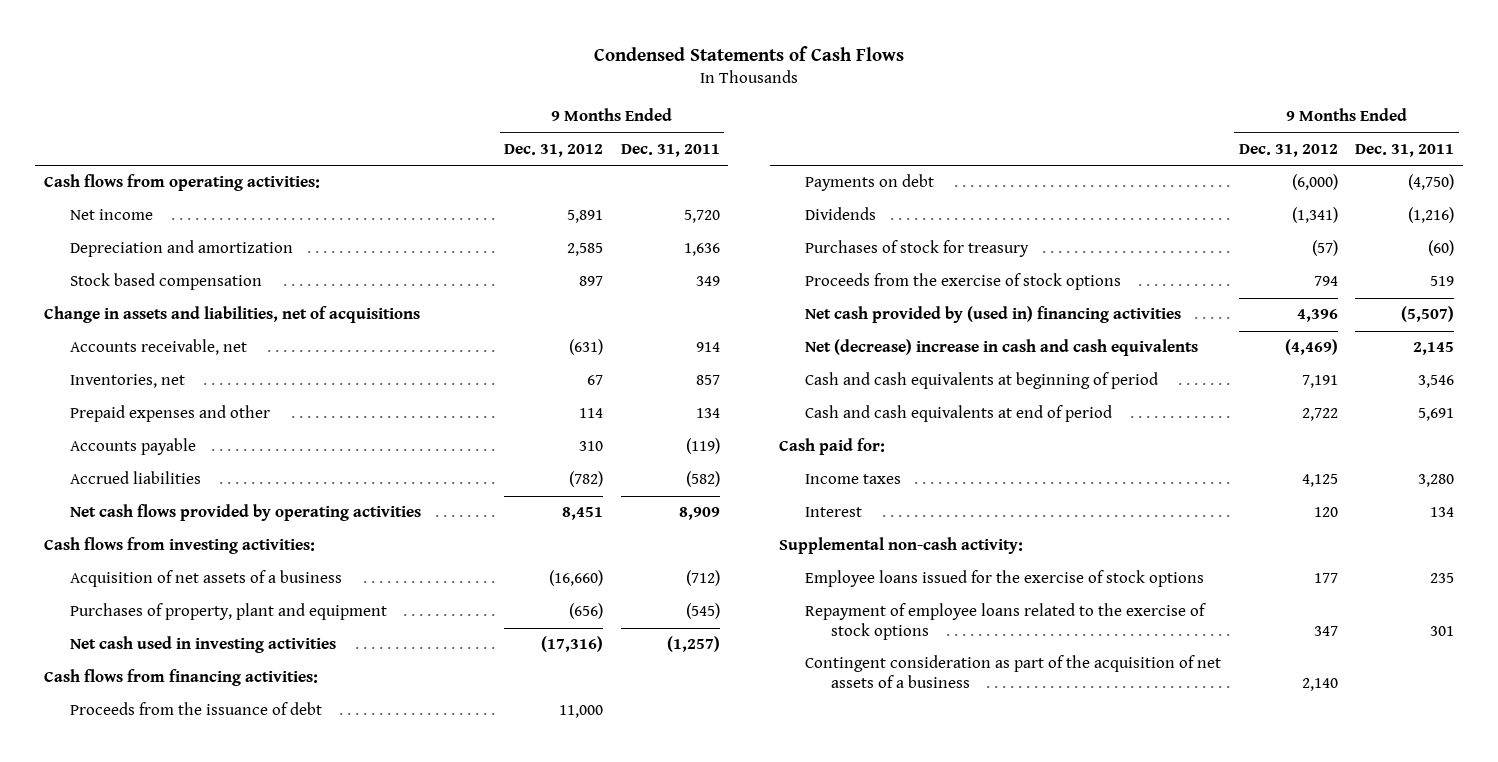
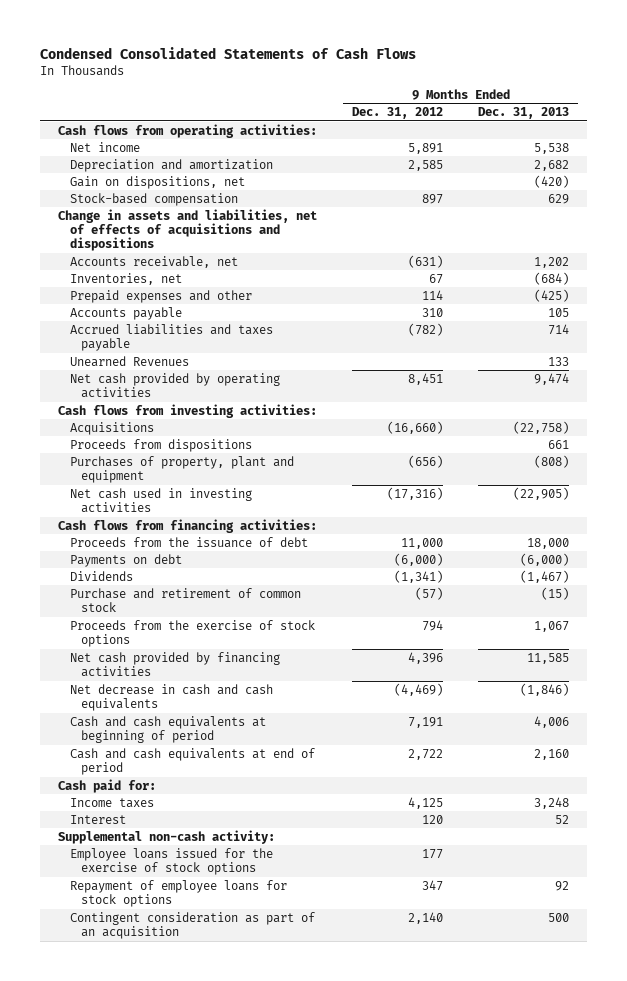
[594,45,905,61] Condensed Statements of Cash Flows -> [40,46,417,59] Condensed Consolidated Statements of Cash Flows
[620,144,720,158] Dec. 31, 2011 -> none
none -> [478,107,570,120] Dec. 31, 2013
none -> [69,175,245,189] Gain on dispositions, net
[70,273,263,291] Stock based compensation -> [69,192,238,206] Stock-based compensation
[44,306,421,324] Change in assets and liabilities, net of acquisitions -> [58,208,318,252] Change in assets and liabilities, net of effects of acquisitions and dispositions
[70,471,202,485] Accrued liabilities -> [69,323,273,352] Accrued liabilities and taxes payable
none -> [69,355,189,367] Unearned Revenues
[70,504,422,522] Net cash flows provided by operating activities -> [69,372,280,399] Net cash provided by operating activities
[70,570,343,588] Acquisition of net assets of a business -> [69,421,154,435] Acquisitions
none -> [69,438,252,452] Proceeds from dispositions
[805,240,1030,258] Purchases of stock for treasury -> [69,587,301,613] Purchase and retirement of common stock
[805,306,1182,324] Net cash provided by (used in) financing activities -> [69,651,280,678] Net cash provided by financing activities
[805,339,1199,357] Net (decrease) increase in cash and cash equivalents -> [69,683,273,712] Net decrease in cash and cash equivalents
[805,603,1207,641] Repayment of employee loans related to the exercise of stock options -> [69,879,287,908] Repayment of employee loans for stock options
[805,655,1222,689] Contingent consideration as part of the acquisition of net assets of a business -> [69,911,315,940] Contingent consideration as part of an acquisition

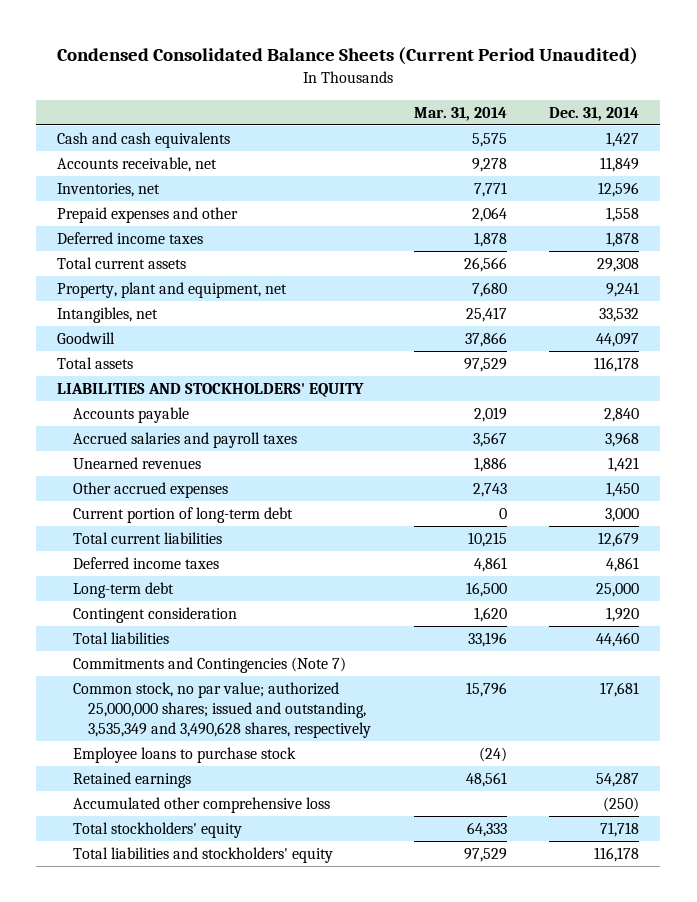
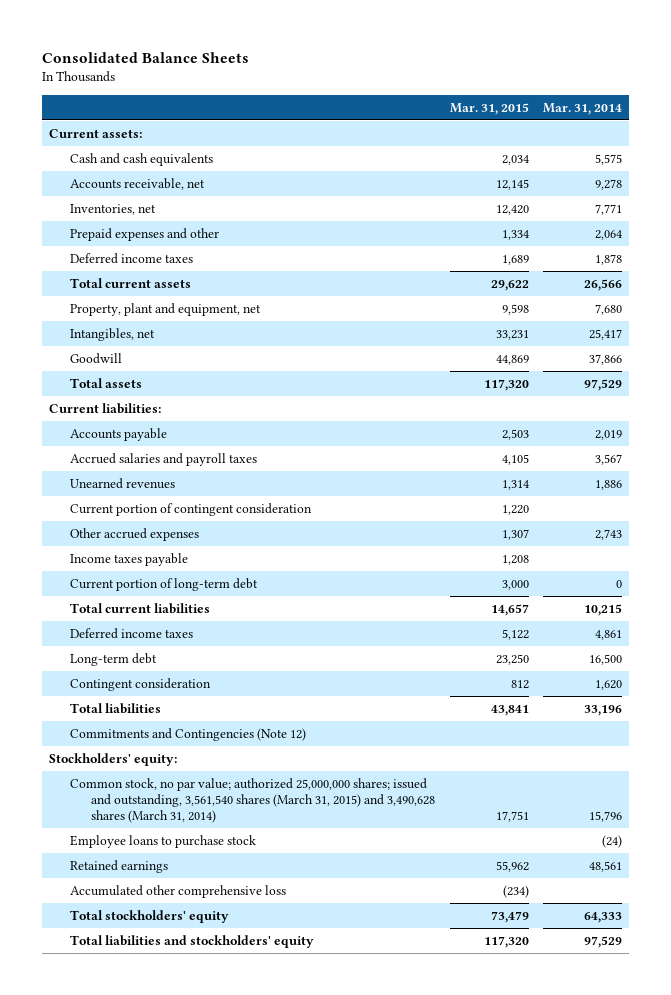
[57,47,639,66] Condensed Consolidated Balance Sheets (Current Period Unaudited) -> [41,51,249,63] Consolidated Balance Sheets
[549,106,640,121] Dec. 31, 2014 -> none
none -> [449,102,529,115] Mar. 31, 2015
none -> [48,128,142,138] Current assets:
[57,383,365,398] LIABILITIES AND STOCKHOLDERS' EQUITY -> none
none -> [48,402,161,414] Current liabilities:
none -> [69,502,312,516] Current portion of contingent consideration
none -> [69,552,188,566] Income taxes payable
[72,657,346,674] Commitments and Contingencies (Note 7) -> [69,727,306,741] Commitments and Contingencies (Note 12)
none -> [48,752,177,766] Stockholders' equity:
[72,682,372,739] Common stock, no par value; authorized 25,000,000 shares; issued and outstanding, 3,535,349 and 3,490,628 shares, respectively -> [69,777,436,824] Common stock, no par value; authorized 25,000,000 shares; issued and outstanding, 3,561,540 shares (March 31, 2015) and 3,490,628 shares (March 31, 2014)

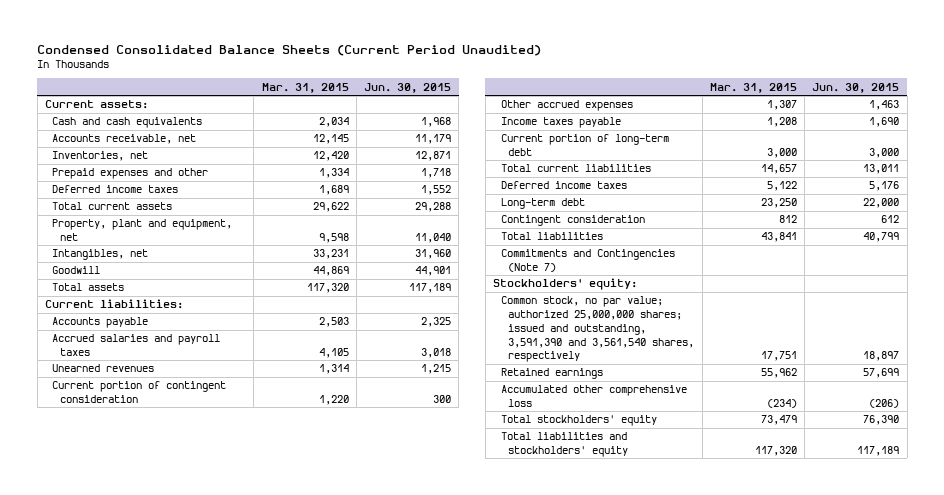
[41,51,249,63] Consolidated Balance Sheets -> [37,44,542,56] Condensed Consolidated Balance Sheets (Current Period Unaudited)
[543,102,623,115] Mar. 31, 2014 -> none
none -> [364,82,452,93] Jun. 30, 2015
[69,727,306,741] Commitments and Contingencies (Note 12) -> [500,249,675,273] Commitments and Contingencies (Note 7)
[69,834,256,848] Employee loans to purchase stock -> none
[69,777,436,824] Common stock, no par value; authorized 25,000,000 shares; issued and outstanding, 3,561,540 shares (March 31, 2015) and 3,490,628 shares (March 31, 2014) -> [500,296,695,363] Common stock, no par value; authorized 25,000,000 shares; issued and outstanding, 3,591,390 and 3,561,540 shares, respectively

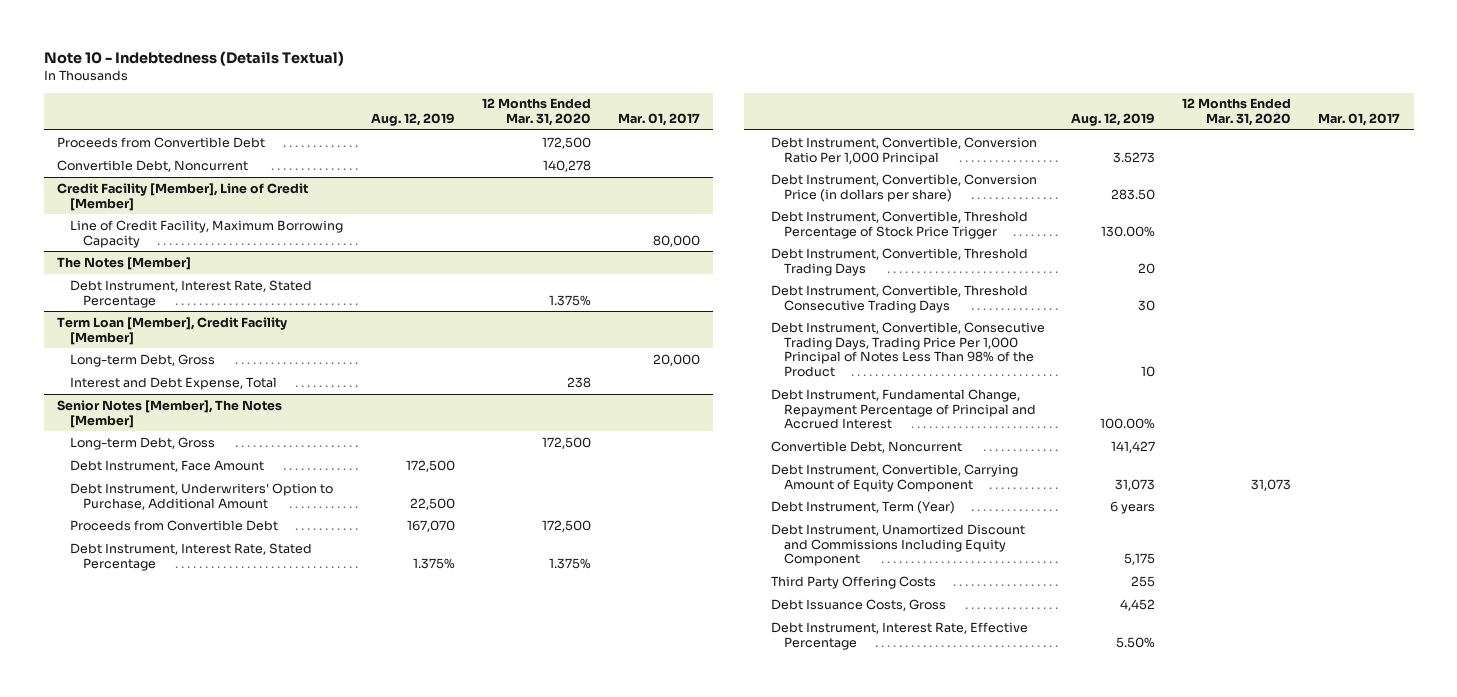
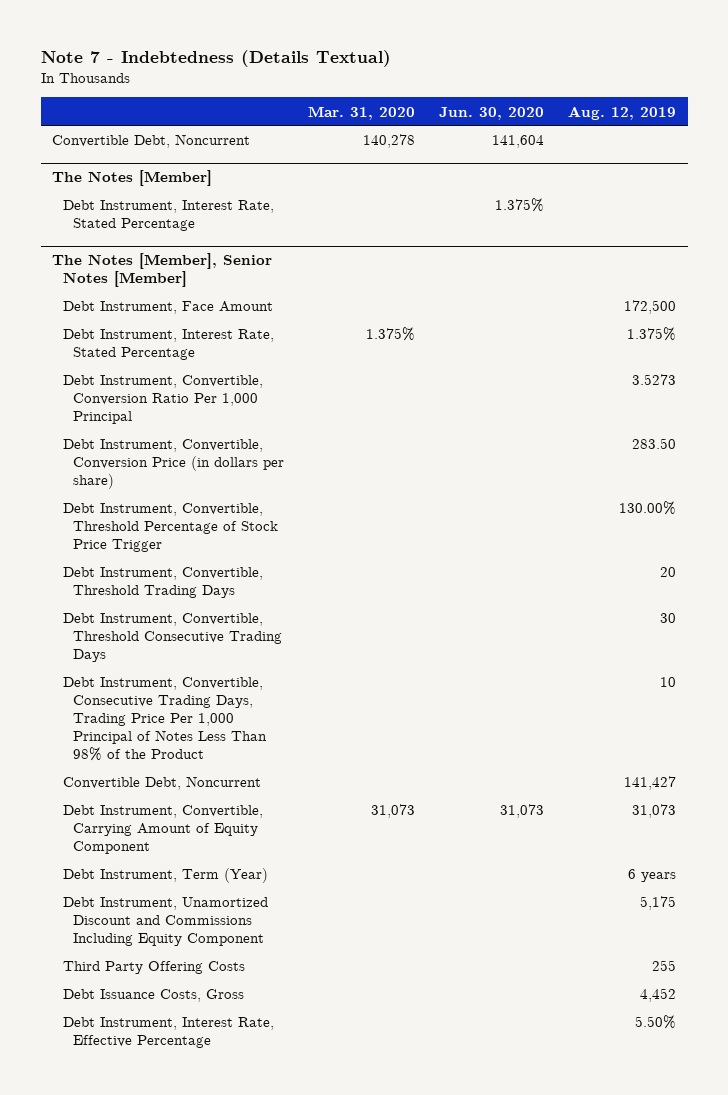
[43,51,344,67] Note 10 - Indebtedness (Details Textual) -> [40,50,391,68] Note 7 - Indebtedness (Details Textual)
[481,98,591,127] 12 Months Ended Mar. 31, 2020 -> none
[617,113,700,127] Mar. 01, 2017 -> none
none -> [307,105,415,120] Mar. 31, 2020
none -> [438,106,544,120] Jun. 30, 2020
[57,136,266,148] Proceeds from Convertible Debt -> none
[57,182,309,211] Credit Facility [Member], Line of Credit [Member] -> none
[70,219,344,248] Line of Credit Facility, Maximum Borrowing Capacity -> none
[57,316,288,345] Term Loan [Member], Credit Facility [Member] -> none
[70,353,216,367] Long-term Debt, Gross -> none
[70,376,278,390] Interest and Debt Expense, Total -> none
[70,436,216,450] Long-term Debt, Gross -> none
[57,399,283,428] Senior Notes [Member], The Notes [Member] -> [52,253,273,288] The Notes [Member], Senior Notes [Member]
[70,482,334,510] Debt Instrument, Underwriters' Option to Purchase, Additional Amount -> none
[70,519,279,531] Proceeds from Convertible Debt -> none
[770,388,1036,430] Debt Instrument, Fundamental Change, Repayment Percentage of Principal and Accrued Interest -> none

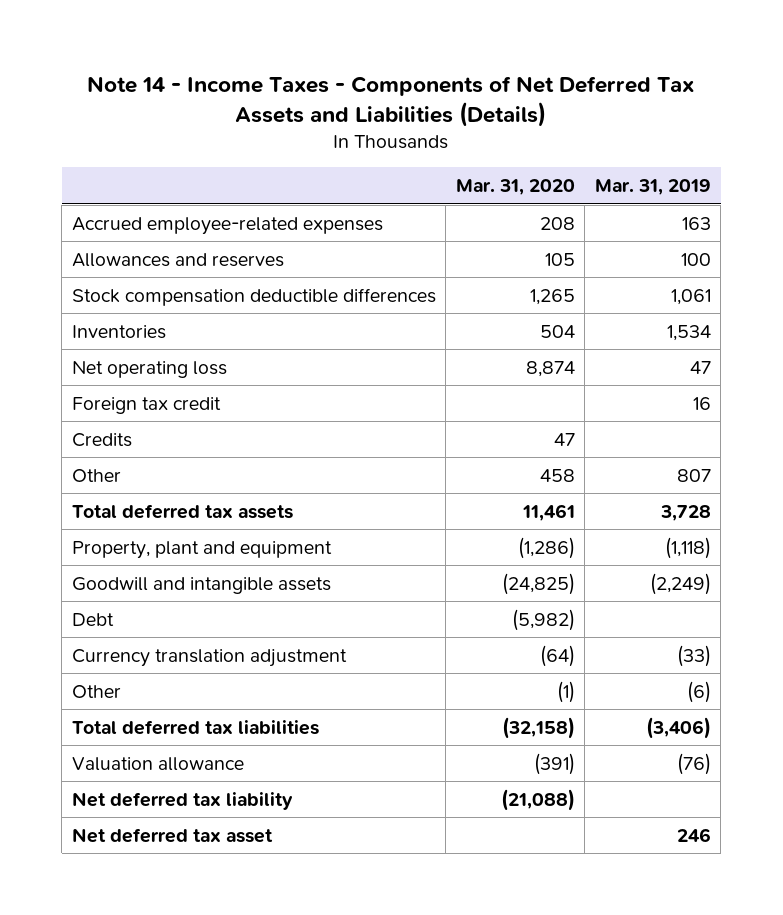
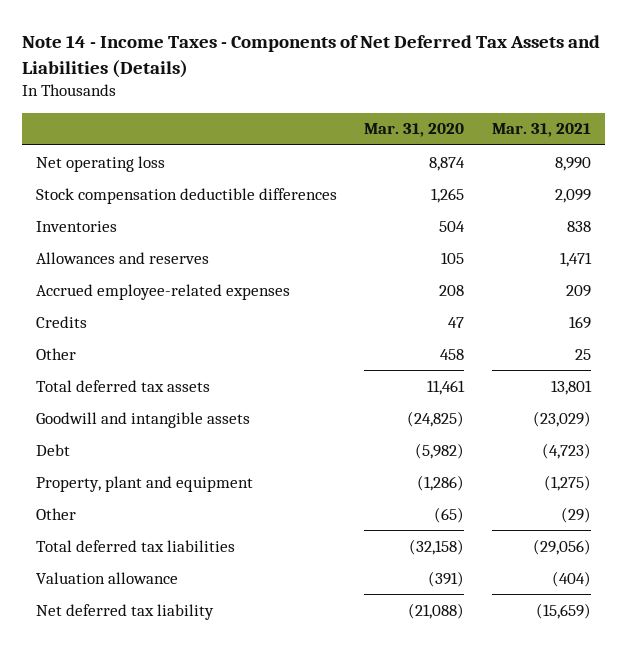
[594,179,711,196] Mar. 31, 2019 -> none
none -> [492,123,592,138] Mar. 31, 2021
[71,360,227,378] Net operating loss -> [35,155,165,172] Net operating loss
[71,396,221,414] Foreign tax credit -> none
[71,252,284,267] Allowances and reserves -> [35,251,209,264] Allowances and reserves
[71,216,383,235] Accrued employee-related expenses -> [35,283,290,300] Accrued employee-related expenses
[71,648,347,667] Currency translation adjustment -> none
[71,540,332,559] Property, plant and equipment -> [35,475,253,492] Property, plant and equipment
[556,680,575,703] (1) -> [434,506,465,523] (65)
[71,827,273,843] Net deferred tax asset -> none

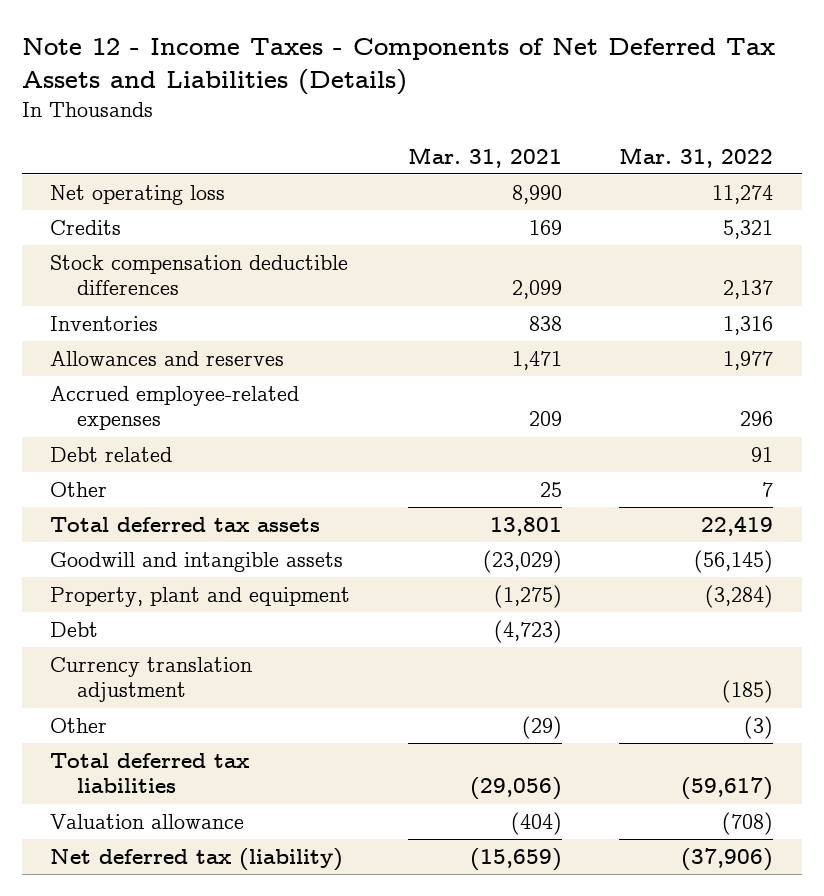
[21,34,600,78] Note 14 - Income Taxes - Components of Net Deferred Tax Assets and Liabilities (Details) -> [21,37,775,96] Note 12 - Income Taxes - Components of Net Deferred Tax Assets and Liabilities (Details)
[364,123,465,138] Mar. 31, 2020 -> none
none -> [619,146,774,168] Mar. 31, 2022
[35,315,87,328] Credits -> [50,220,122,236] Credits
none -> [50,447,173,463] Debt related
[35,443,70,456] Debt -> [50,622,99,638] Debt
none -> [50,657,253,703] Currency translation adjustment
[35,603,214,620] Net deferred tax liability -> [50,848,344,872] Net deferred tax (liability)

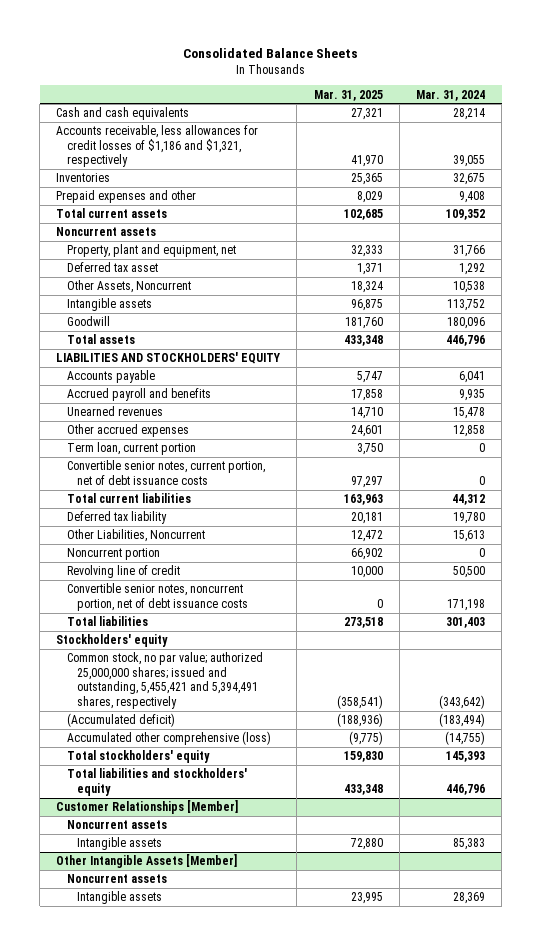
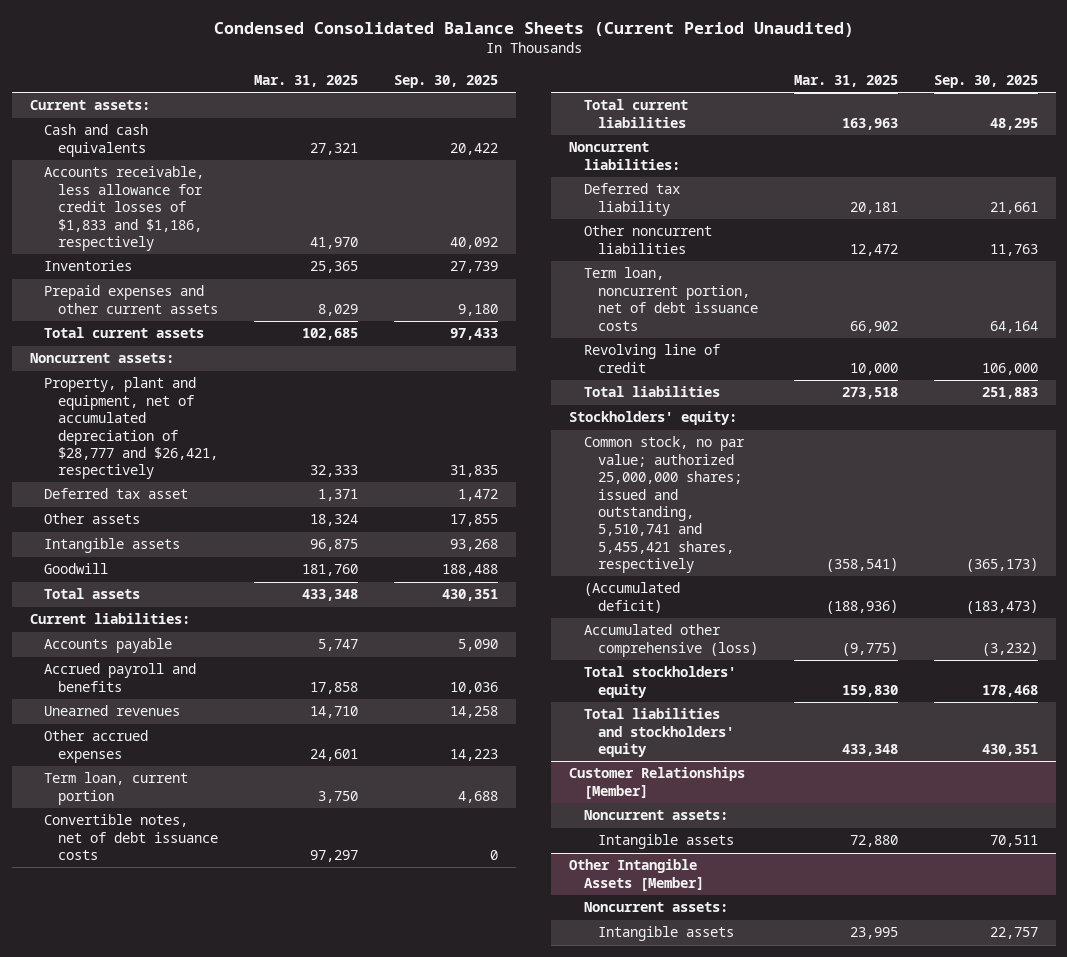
[182,47,358,58] Consolidated Balance Sheets -> [213,21,854,37] Condensed Consolidated Balance Sheets (Current Period Unaudited)
[415,89,485,101] Mar. 31, 2024 -> none
none -> [393,74,498,88] Sep. 30, 2025
none -> [29,100,150,111] Current assets:
[56,125,259,168] Accounts receivable, less allowances for credit losses of $1,186 and $1,321, respectively -> [43,166,204,251] Accounts receivable, less allowance for credit losses of $1,833 and $1,186, respectively
[56,190,197,204] Prepaid expenses and other -> [43,285,219,314] Prepaid expenses and other current assets
[56,227,157,237] Noncurrent assets -> [29,353,174,364] Noncurrent assets:
[66,244,236,258] Property, plant and equipment, net -> [43,377,219,480] Property, plant and equipment, net of accumulated depreciation of $28,777 and $26,421, respectively
[66,280,191,294] Other Assets, Noncurrent -> [43,513,140,525] Other assets
[56,352,281,365] LIABILITIES AND STOCKHOLDERS' EQUITY -> none
none -> [29,613,190,625] Current liabilities:
[66,460,265,485] Convertible senior notes, current portion, net of debt issuance costs -> [43,814,219,861] Convertible notes, net of debt issuance costs
none -> [569,142,680,170] Noncurrent liabilities:
[66,529,205,543] Other Liabilities, Noncurrent -> [583,225,712,254] Other noncurrent liabilities
[66,548,160,561] Noncurrent portion -> [583,267,758,331] Term loan, noncurrent portion, net of debt issuance costs
[66,583,249,611] Convertible senior notes, noncurrent portion, net of debt issuance costs -> none
[56,634,169,648] Stockholders' equity -> [569,411,738,426] Stockholders' equity:
[66,652,263,710] Common stock, no par value; authorized 25,000,000 shares; issued and outstanding, 5,455,421 and 5,394,491 shares, respectively -> [583,436,745,573] Common stock, no par value; authorized 25,000,000 shares; issued and outstanding, 5,510,741 and 5,455,421 shares, respectively
[66,820,167,830] Noncurrent assets -> [583,810,728,821] Noncurrent assets:
[66,874,167,884] Noncurrent assets -> [583,902,728,913] Noncurrent assets:

